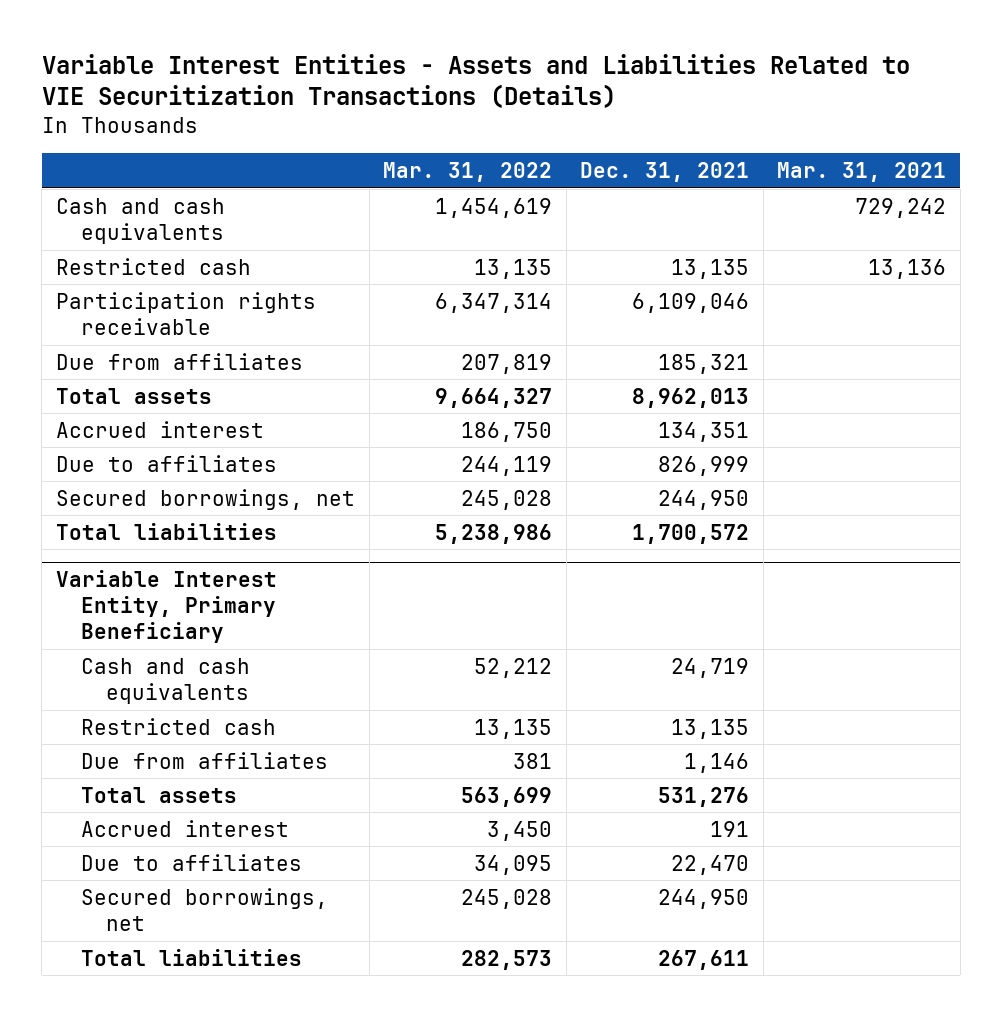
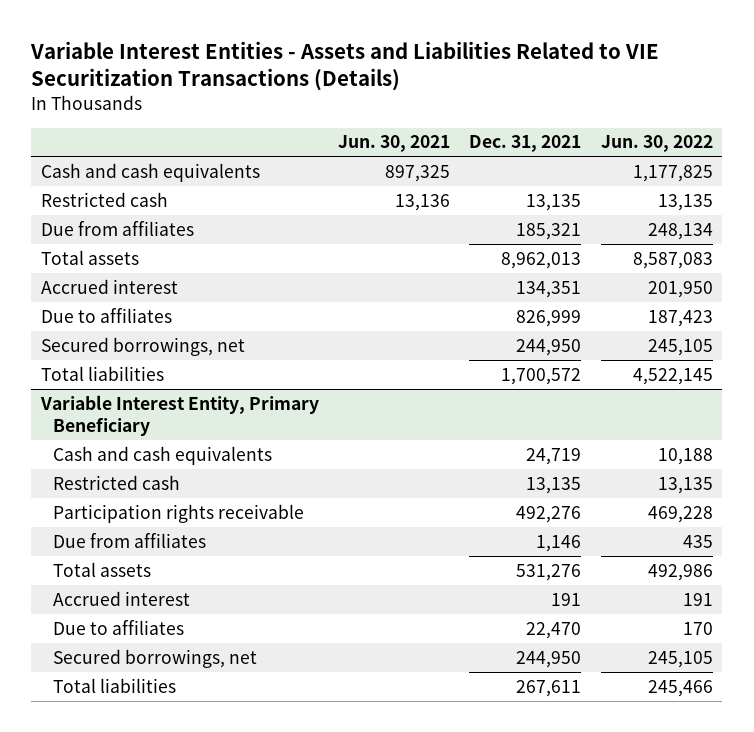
[383,161,553,182] Mar. 31, 2022 -> none
[777,161,947,182] Mar. 31, 2021 -> none
none -> [338,135,451,153] Jun. 30, 2021
none -> [600,135,713,153] Jun. 30, 2022
[55,291,316,335] Participation rights receivable -> none
none -> [53,503,305,523] Participation rights receivable

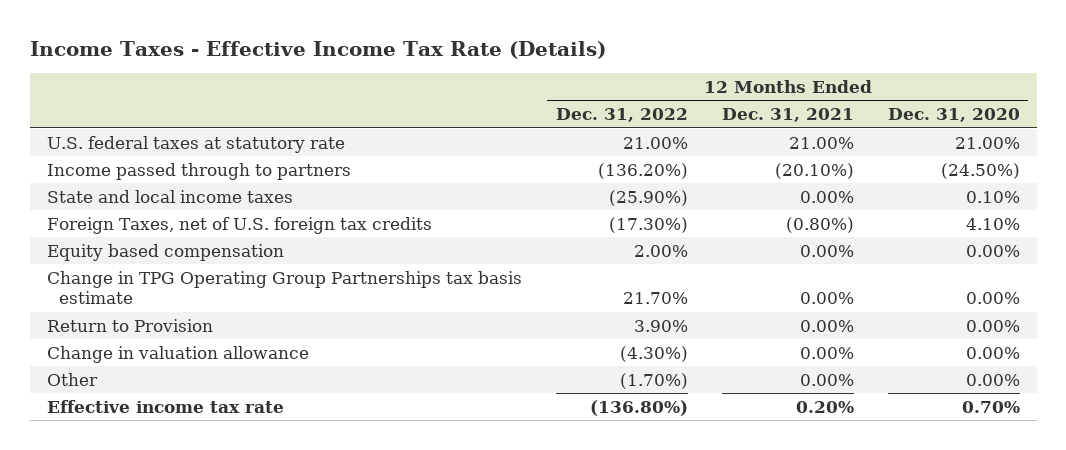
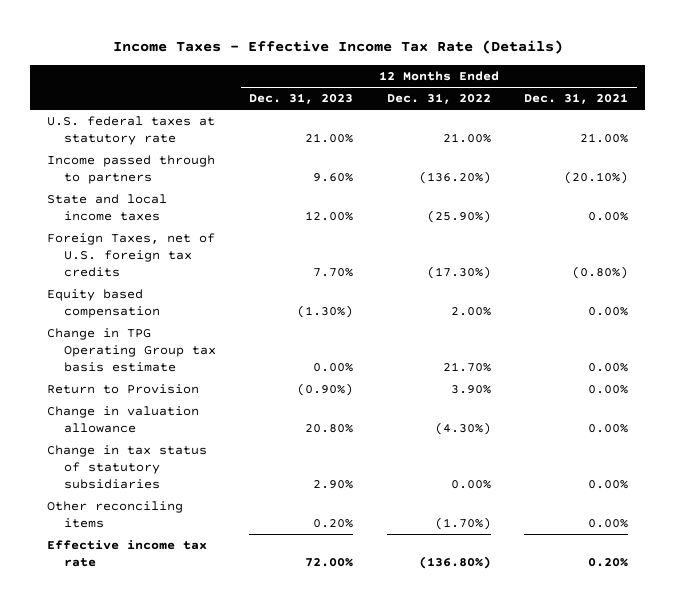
[887,108,1020,123] Dec. 31, 2020 -> none
none -> [249,93,354,105] Dec. 31, 2023
[46,270,522,305] Change in TPG Operating Group Partnerships tax basis estimate -> [47,328,216,372] Change in TPG Operating Group tax basis estimate
[46,372,98,386] Other -> none
none -> [47,445,208,489] Change in tax status of statutory subsidiaries
none -> [47,501,184,528] Other reconciling items

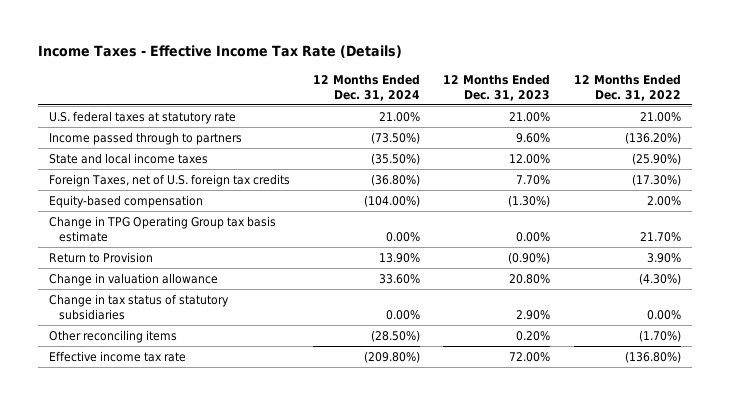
[524,93,629,105] Dec. 31, 2021 -> none
none -> [313,73,421,101] 12 Months Ended Dec. 31, 2024
[47,289,160,318] Equity based compensation -> [49,194,204,208] Equity-based compensation

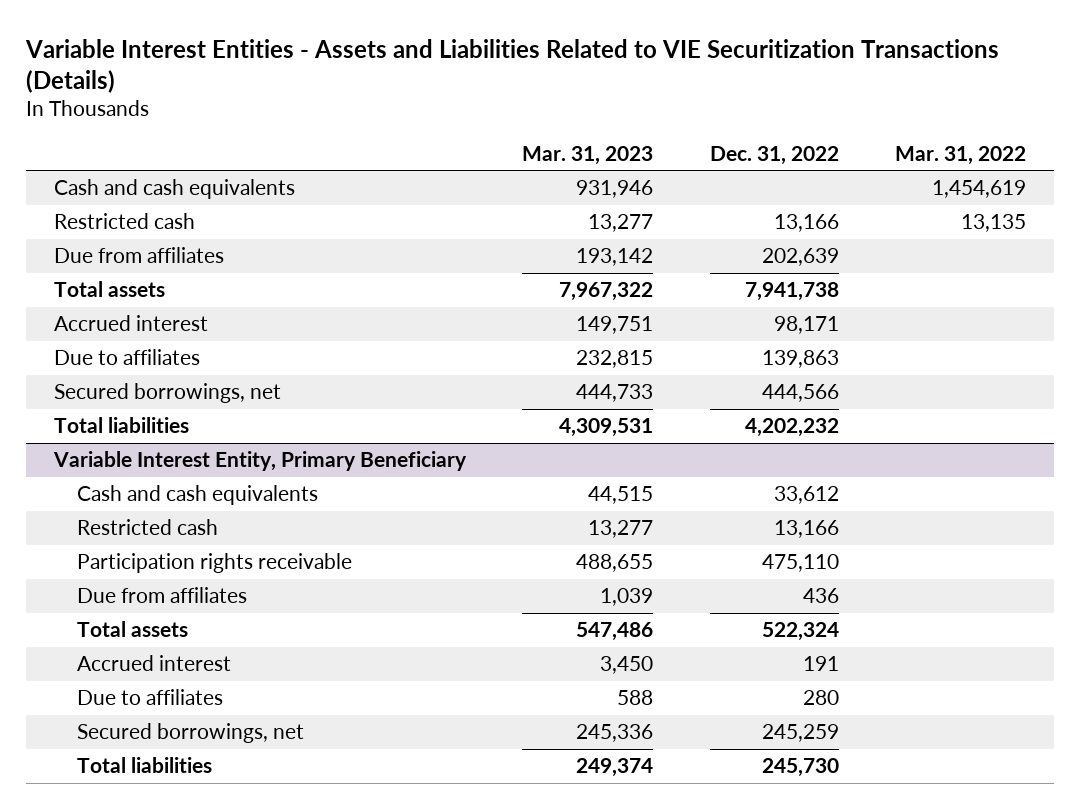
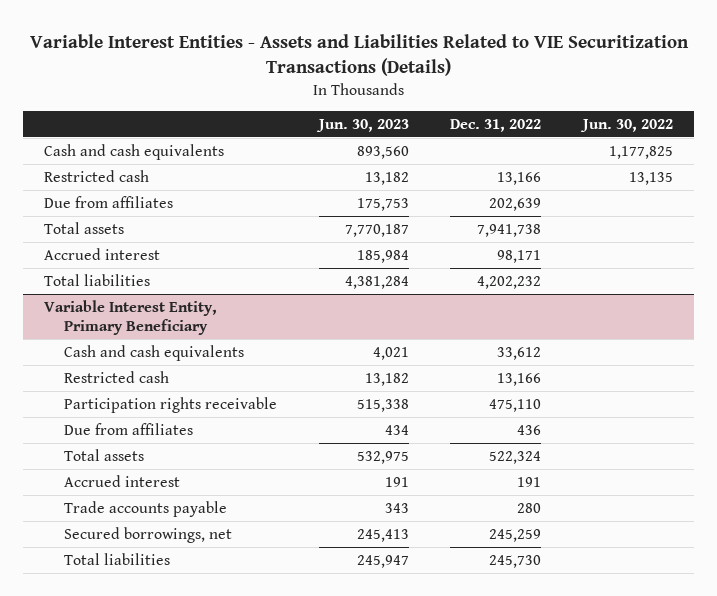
[522,145,654,165] Mar. 31, 2023 -> none
[894,145,1026,165] Mar. 31, 2022 -> none
none -> [315,118,409,132] Jun. 30, 2023
none -> [580,118,674,132] Jun. 30, 2022
[54,349,201,366] Due to affiliates -> none
[54,383,282,404] Secured borrowings, net -> none
[76,689,223,706] Due to affiliates -> none
none -> [64,500,228,517] Trade accounts payable

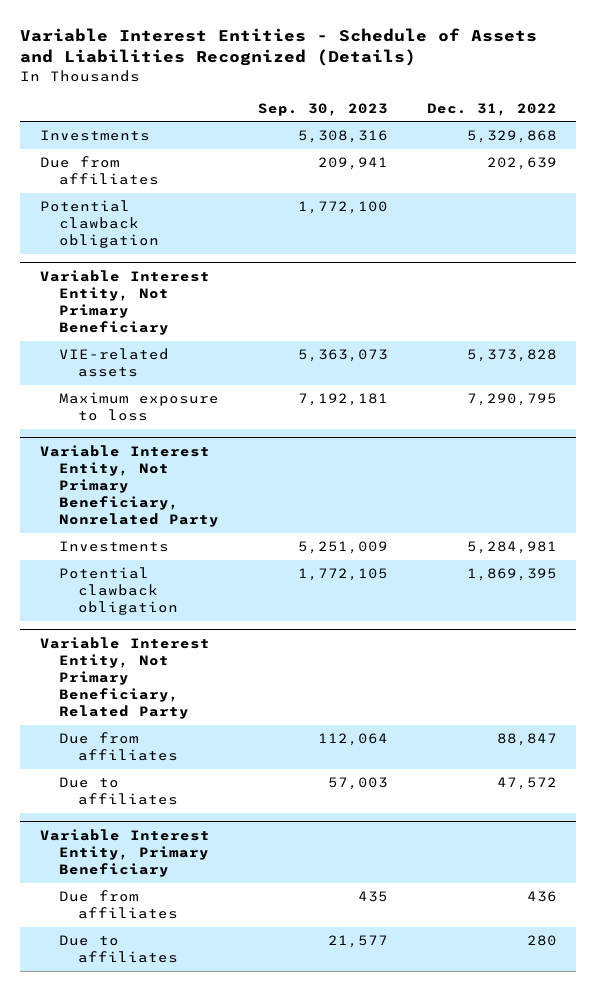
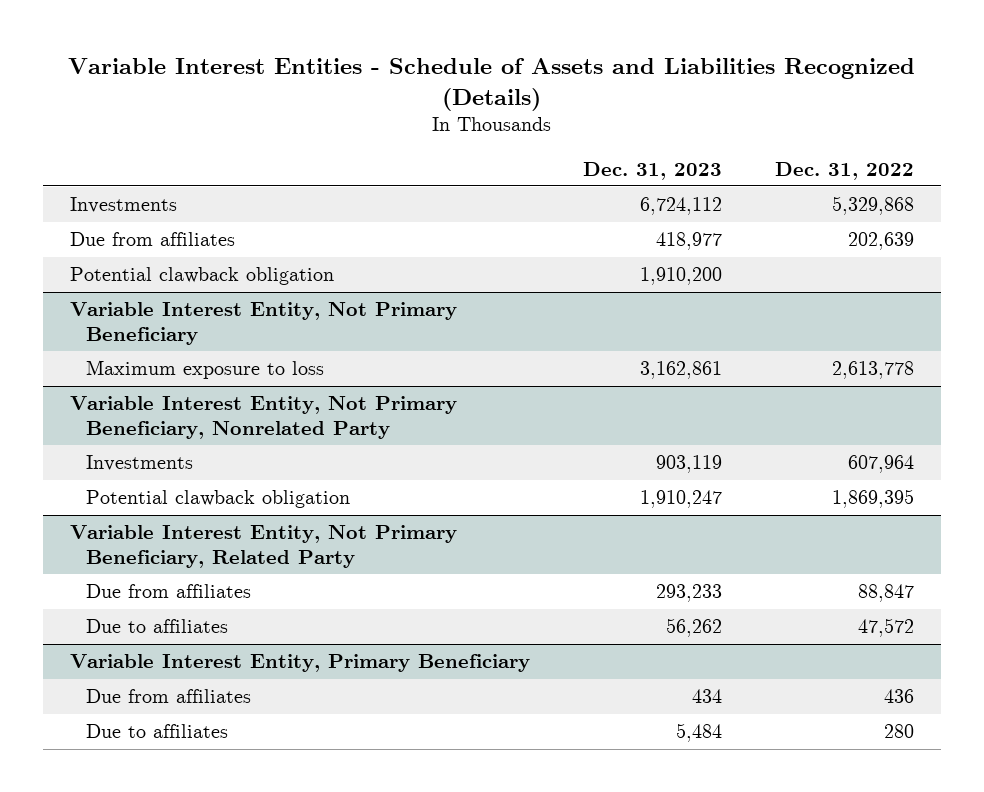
[257,102,388,116] Sep. 30, 2023 -> none
none -> [582,161,722,180] Dec. 31, 2023
[58,348,169,378] VIE-related assets -> none
[466,393,557,407] 7,290,795 -> [831,361,914,380] 2,613,778
[466,541,557,555] 5,284,981 -> [847,455,914,474] 607,964

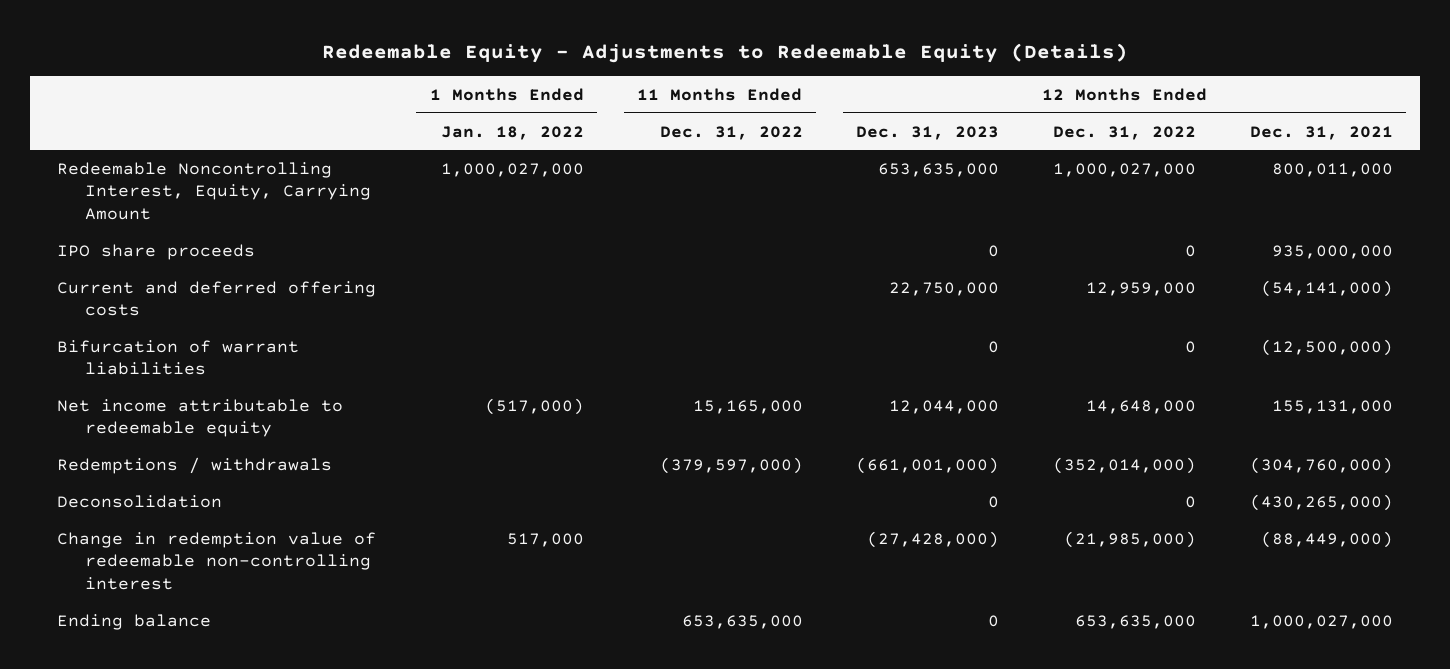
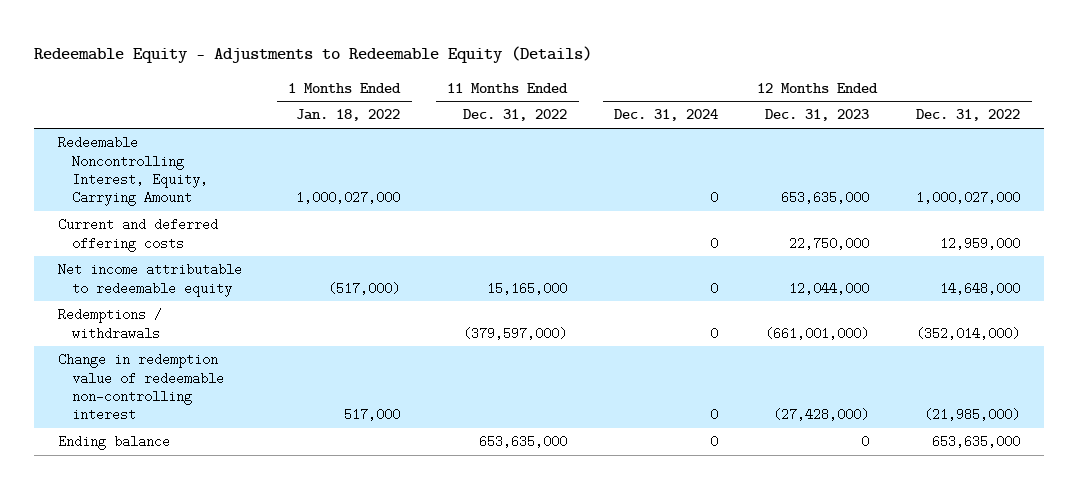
[1249,125,1393,140] Dec. 31, 2021 -> none
none -> [614,109,719,122] Dec. 31, 2024
[57,243,256,260] IPO share proceeds -> none
[57,339,300,376] Bifurcation of warrant liabilities -> none
[57,494,223,508] Deconsolidation -> none

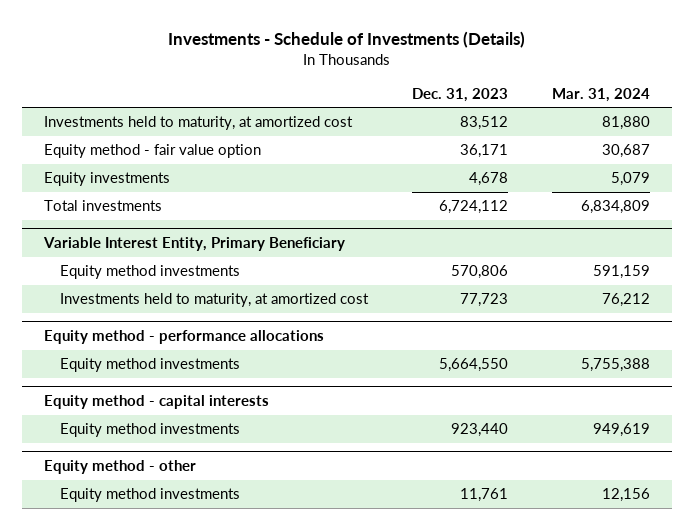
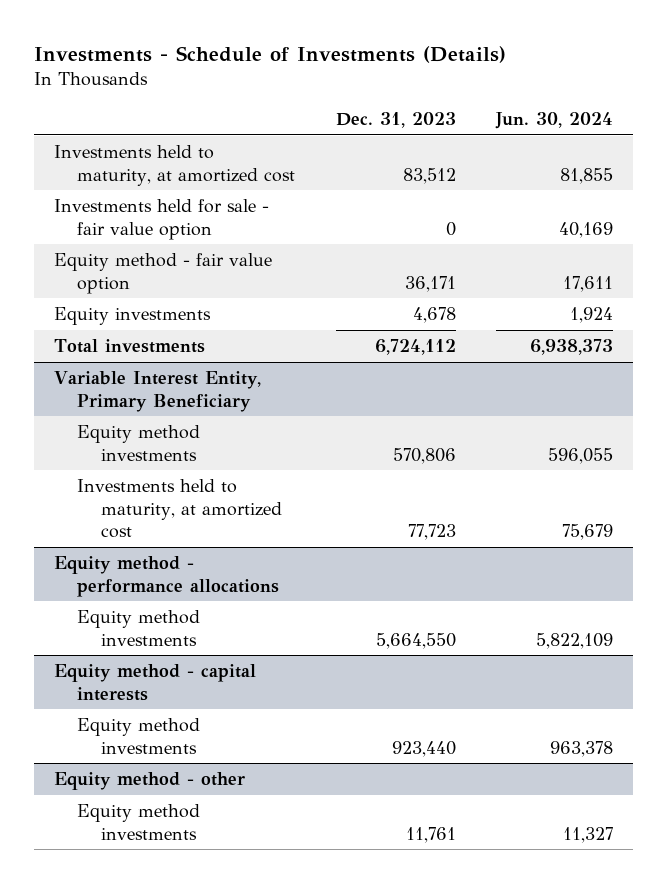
[552,87,651,102] Mar. 31, 2024 -> none
none -> [495,112,614,130] Jun. 30, 2024
none -> [53,199,269,240] Investments held for sale - fair value option

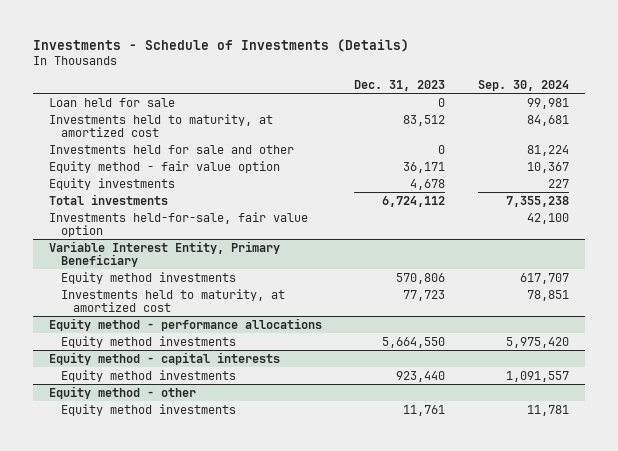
[495,112,614,130] Jun. 30, 2024 -> none
none -> [478,80,570,92] Sep. 30, 2024
none -> [48,97,175,107] Loan held for sale
[53,199,269,240] Investments held for sale - fair value option -> none
none -> [48,144,294,154] Investments held for sale and other
none -> [48,211,308,237] Investments held-for-sale, fair value option

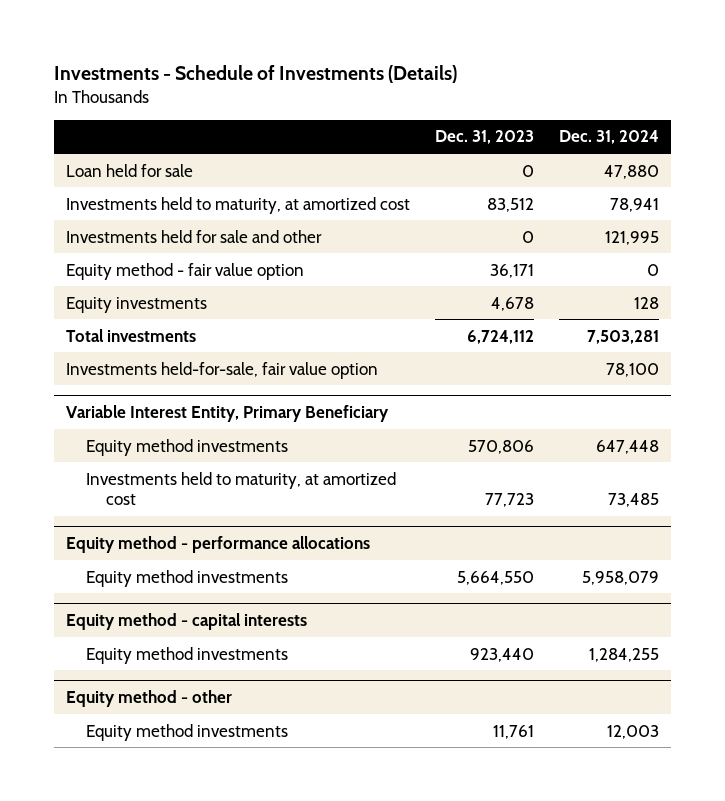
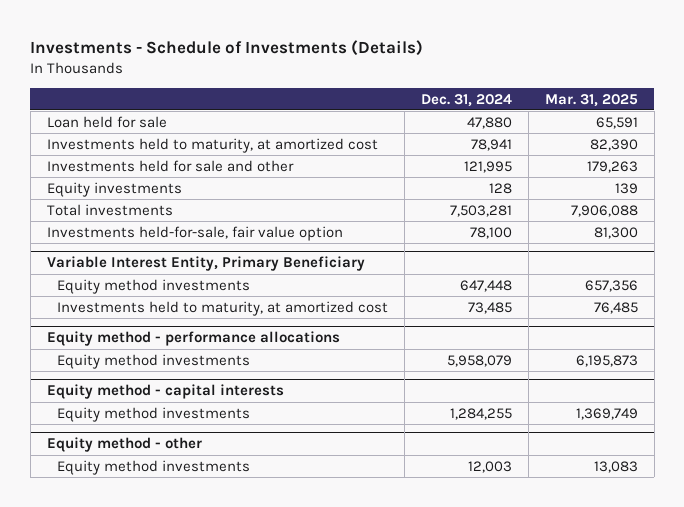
[434,130,534,145] Dec. 31, 2023 -> none
none -> [544,93,638,107] Mar. 31, 2025
[66,262,305,280] Equity method - fair value option -> none

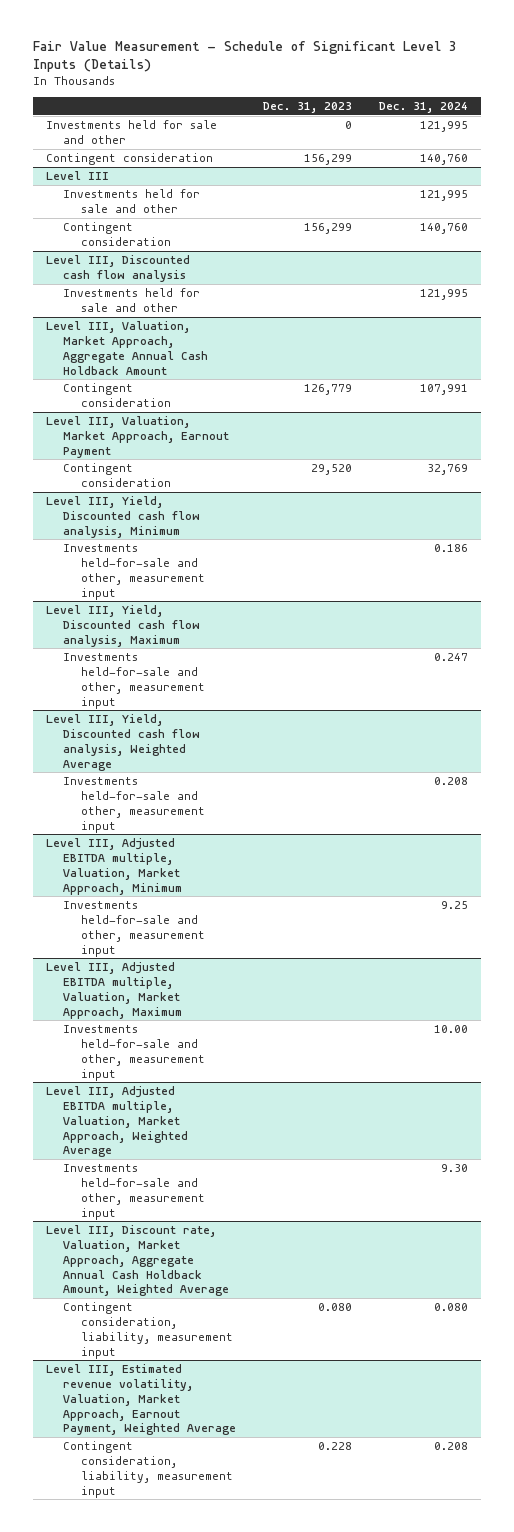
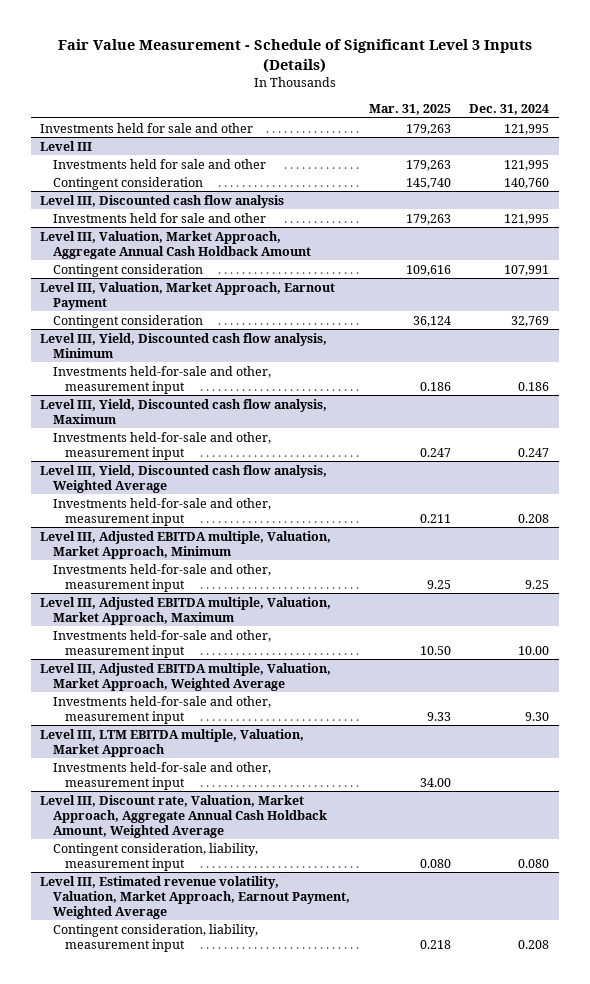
[263,101,353,113] Dec. 31, 2023 -> none
none -> [368,103,451,115] Mar. 31, 2025
[46,152,214,165] Contingent consideration -> none
none -> [40,728,305,757] Level III, LTM EBITDA multiple, Valuation, Market Approach
none -> [52,761,271,790] Investments held-for-sale and other, measurement input

